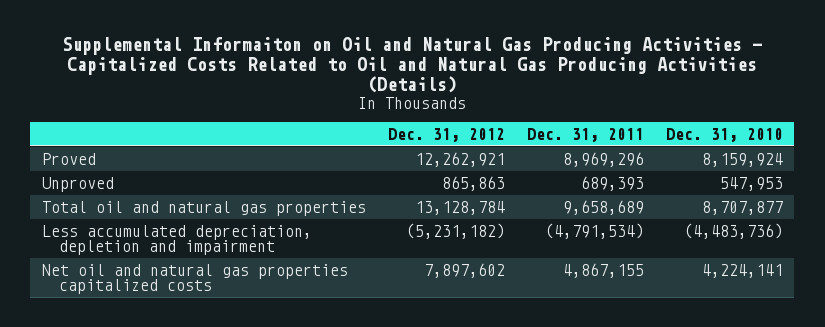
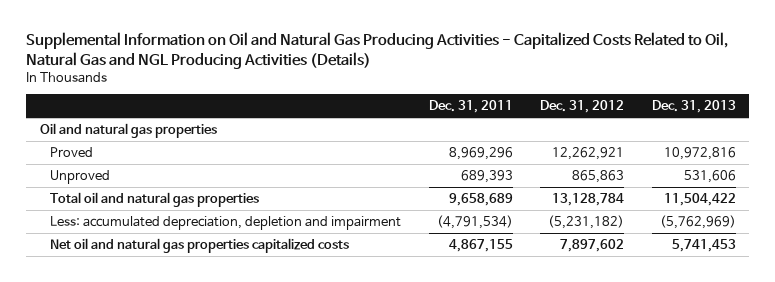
[62,36,763,94] Supplemental Informaiton on Oil and Natural Gas Producing Activities - Capitalized Costs Related to Oil and Natural Gas Producing Activities (Details) -> [26,32,729,69] Supplemental Information on Oil and Natural Gas Producing Activities - Capitalized Costs Related to Oil, Natural Gas and NGL Producing Activities (Details)
[666,127,784,142] Dec. 31, 2010 -> none
none -> [651,100,736,114] Dec. 31, 2013
none -> [39,123,217,139] Oil and natural gas properties
[41,224,312,256] Less accumulated depreciation, depletion and impairment -> [50,216,402,231] Less: accumulated depreciation, depletion and impairment

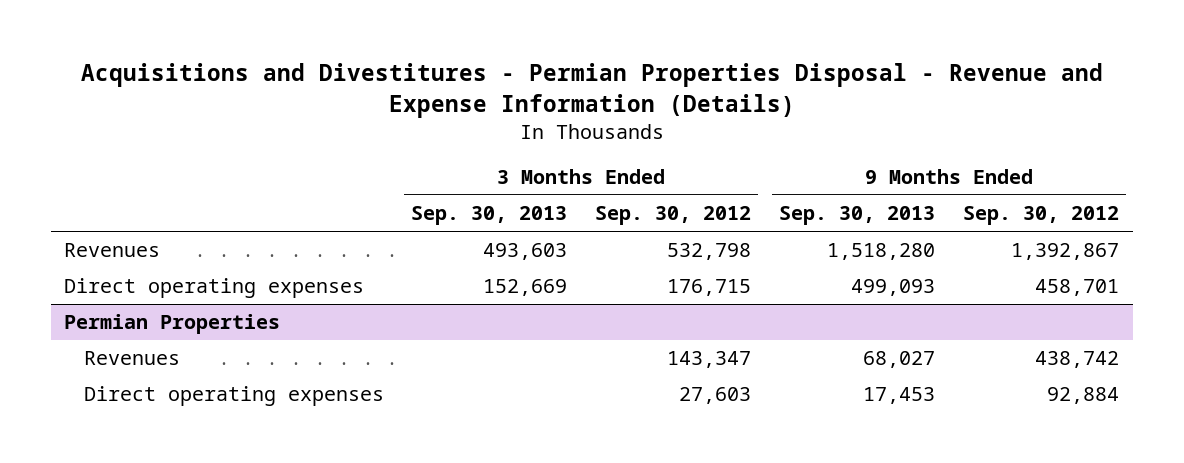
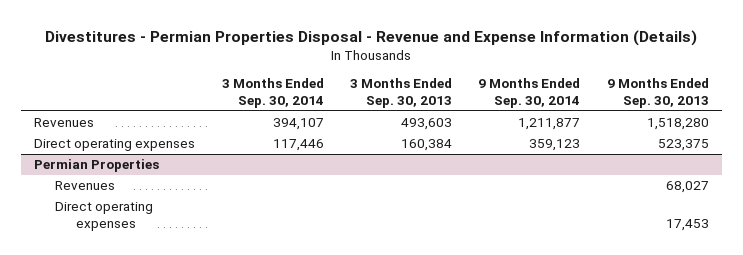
[80,63,1103,118] Acquisitions and Divestitures - Permian Properties Disposal - Revenue and Expense Information (Details) -> [45,29,698,46] Divestitures - Permian Properties Disposal - Revenue and Expense Information (Details)
[595,206,752,226] Sep. 30, 2012 -> none
[963,206,1120,226] Sep. 30, 2012 -> none
none -> [221,78,324,108] 3 Months Ended Sep. 30, 2014
none -> [478,78,581,108] 9 Months Ended Sep. 30, 2014
[483,279,568,297] 152,669 -> [400,139,452,152] 160,384
[851,279,936,297] 499,093 -> [657,139,709,152] 523,375

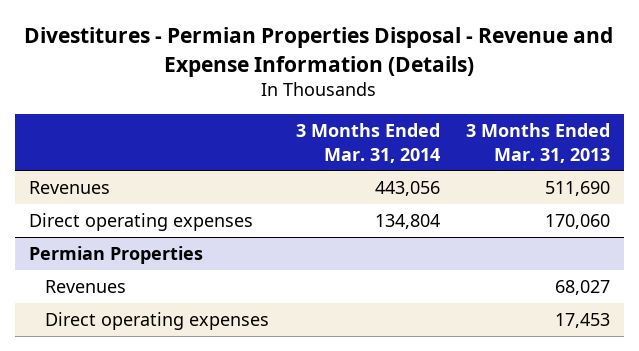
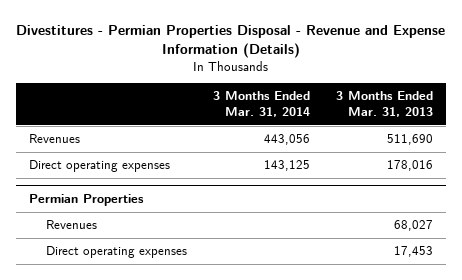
[374,213,440,229] 134,804 -> [264,160,311,172] 143,125
[545,213,611,229] 170,060 -> [387,160,434,172] 178,016

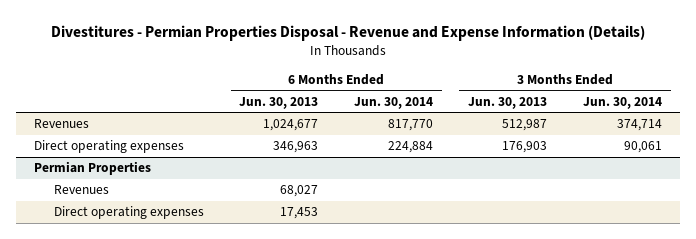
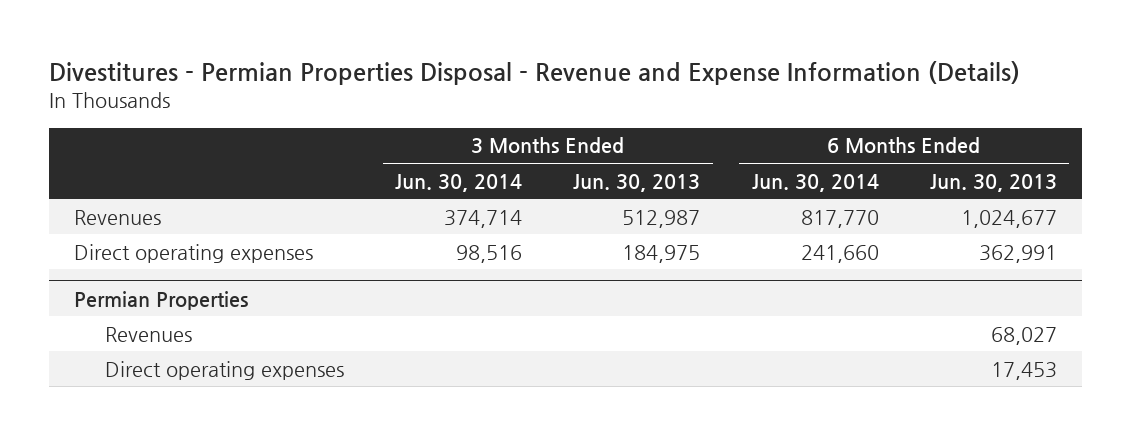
[273,141,319,154] 346,963 -> [978,244,1057,263] 362,991
[387,141,433,154] 224,884 -> [800,244,879,263] 241,660
[502,141,548,154] 176,903 -> [622,244,701,263] 184,975
[623,141,662,154] 90,061 -> [456,244,523,263] 98,516

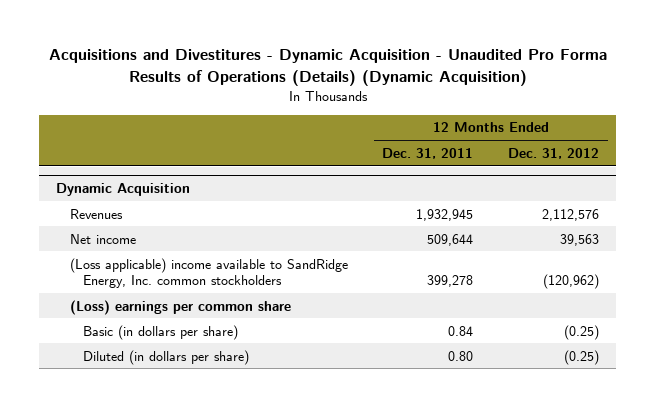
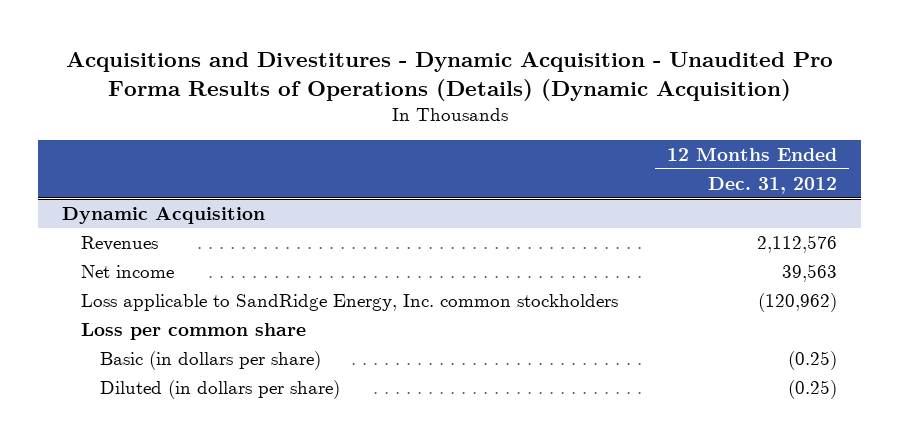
[382,147,474,159] Dec. 31, 2011 -> none
[69,257,348,288] (Loss applicable) income available to SandRidge Energy, Inc. common stockholders -> [80,293,618,311] Loss applicable to SandRidge Energy, Inc. common stockholders
[69,299,291,315] (Loss) earnings per common share -> [80,322,306,340] Loss per common share

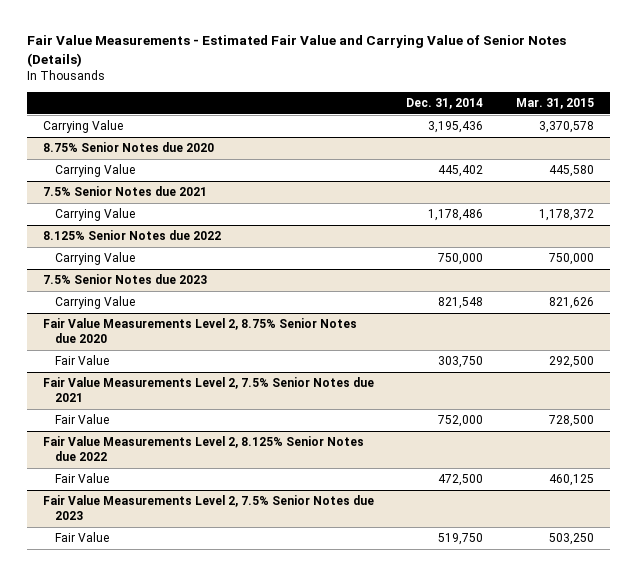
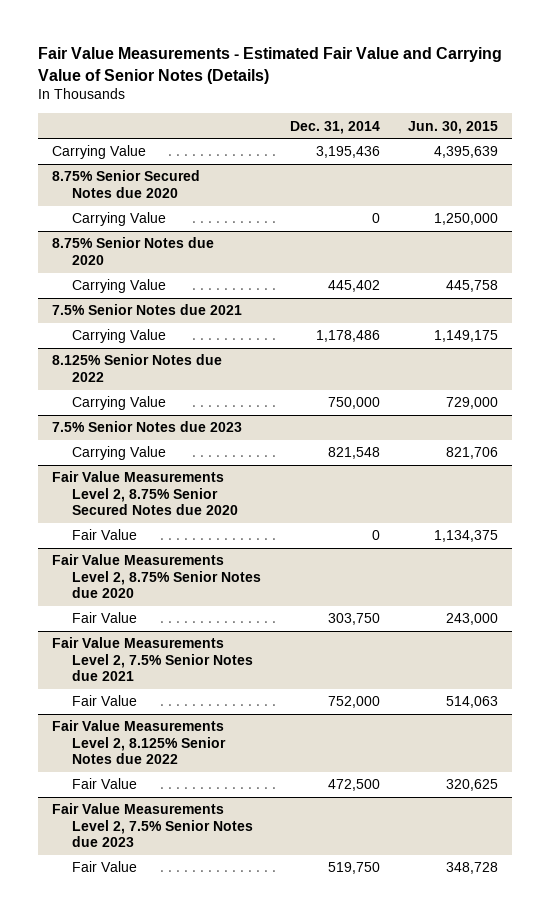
[515,97,594,109] Mar. 31, 2015 -> none
none -> [408,120,499,134] Jun. 30, 2015
none -> [52,170,201,198] 8.75% Senior Secured Notes due 2020
none -> [72,212,167,227] Carrying Value
none -> [52,471,239,516] Fair Value Measurements Level 2, 8.75% Senior Secured Notes due 2020
none -> [72,529,138,541] Fair Value

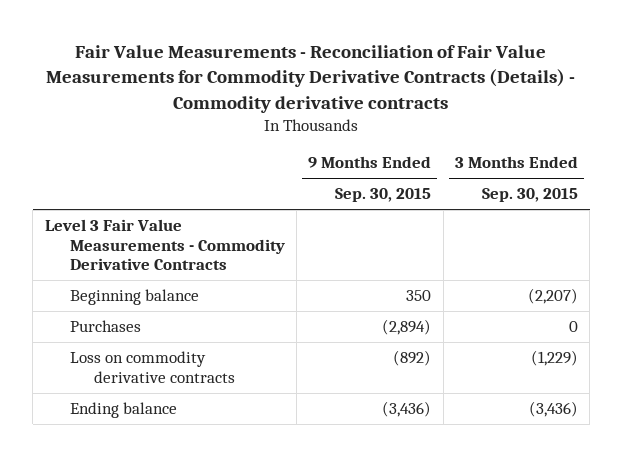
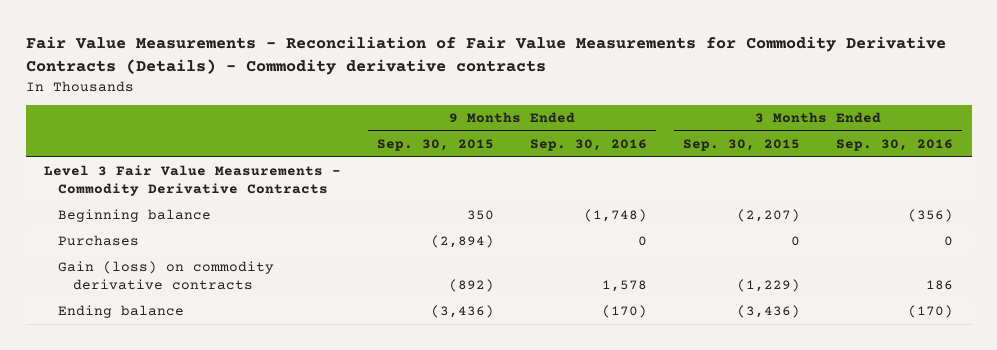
none -> [530,139,648,152] Sep. 30, 2016
none -> [836,139,954,152] Sep. 30, 2016
[69,351,236,383] Loss on commodity derivative contracts -> [58,261,275,291] Gain (loss) on commodity derivative contracts

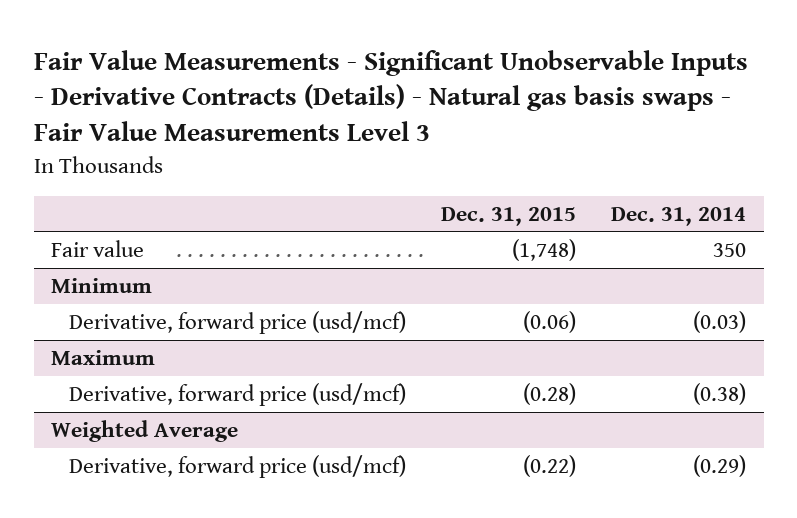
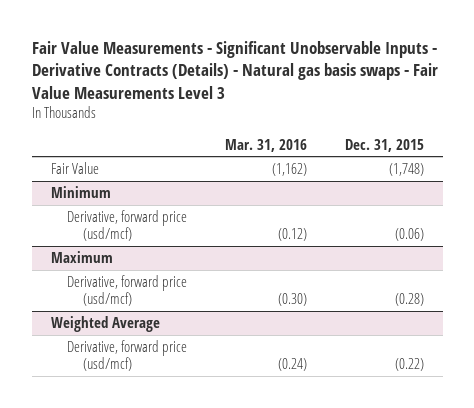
[611,206,747,226] Dec. 31, 2014 -> none
none -> [224,138,307,152] Mar. 31, 2016
[51,240,145,258] Fair value -> [50,162,99,175] Fair Value

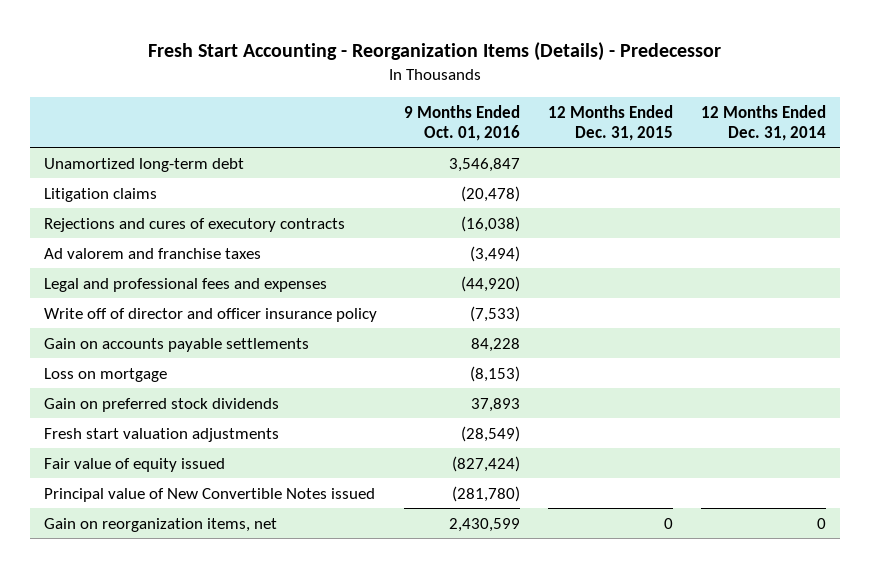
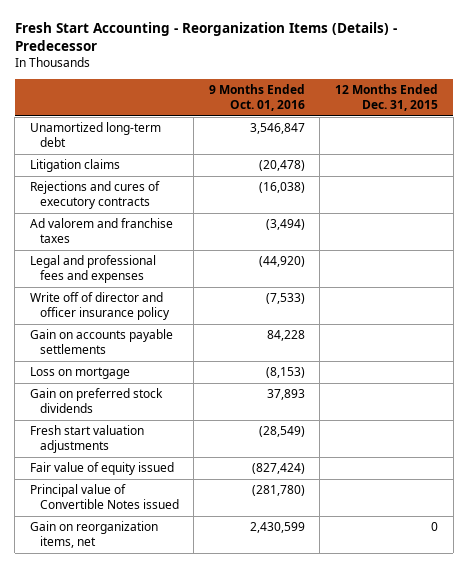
[700,104,826,141] 12 Months Ended Dec. 31, 2014 -> none
[43,487,375,502] Principal value of New Convertible Notes issued -> [29,484,179,510] Principal value of Convertible Notes issued

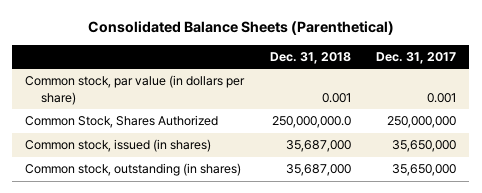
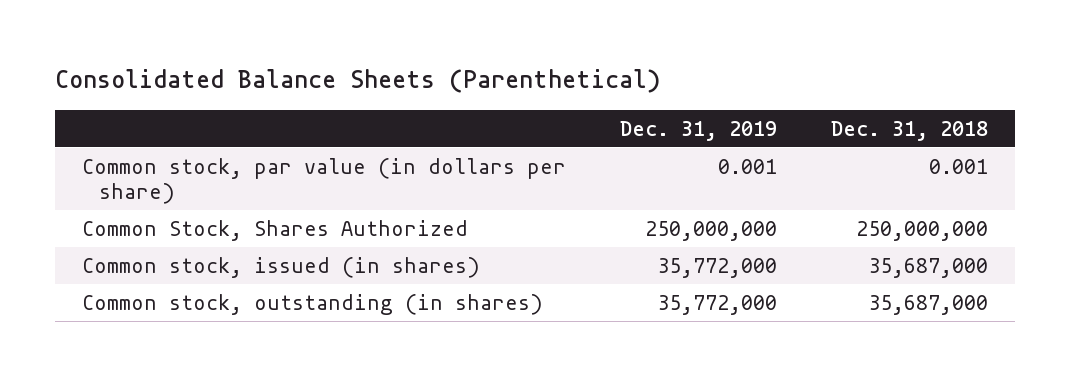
[376,51,457,64] Dec. 31, 2017 -> none
none -> [619,120,777,141] Dec. 31, 2019
[271,116,351,129] 250,000,000.0 -> [855,220,988,241] 250,000,000

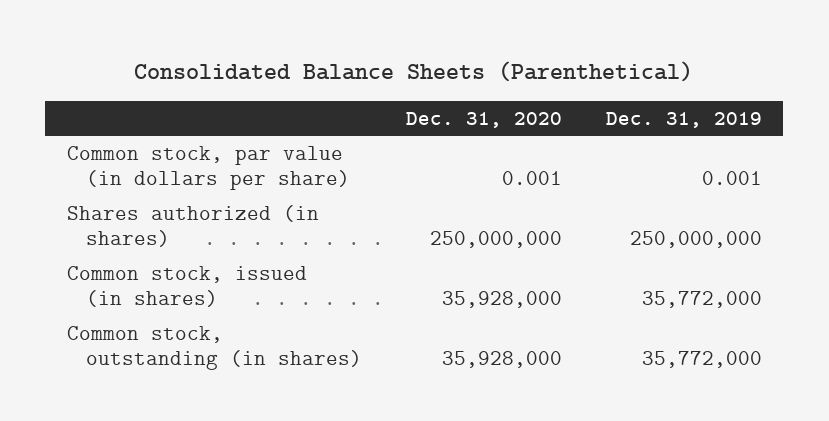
[830,120,988,141] Dec. 31, 2018 -> none
none -> [405,111,562,128] Dec. 31, 2020
[81,219,468,241] Common Stock, Shares Authorized -> [67,204,320,248] Shares authorized (in shares)

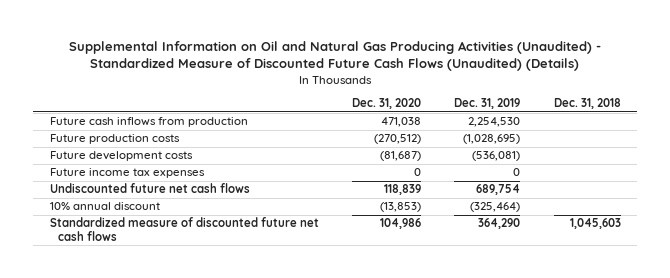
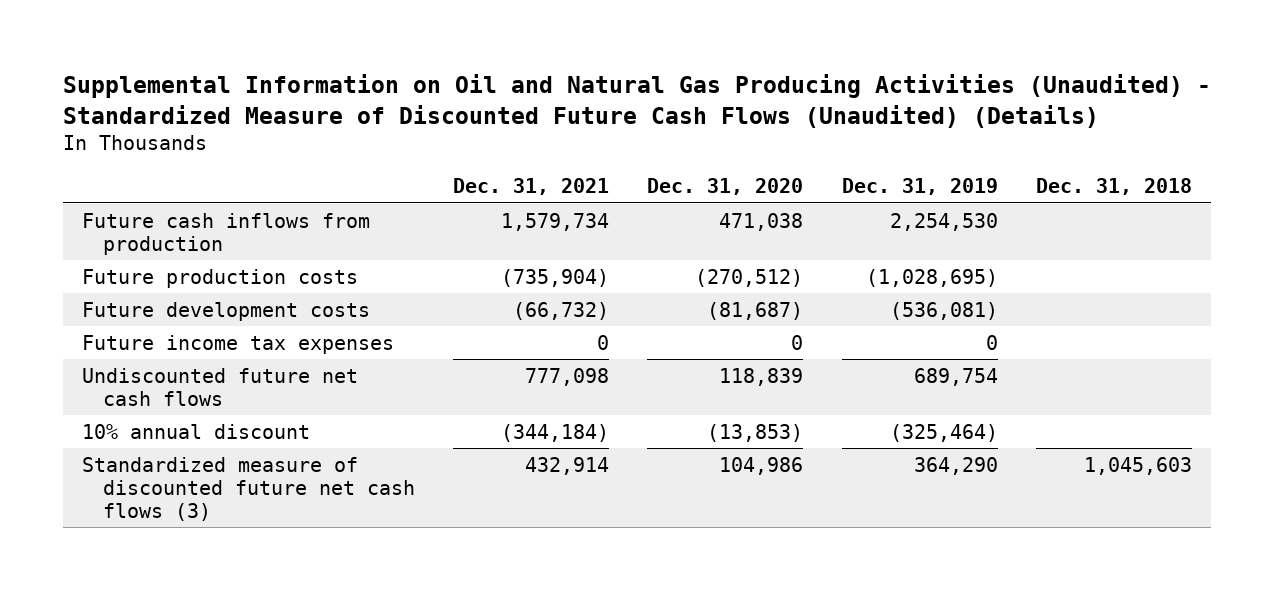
none -> [453,178,610,196] Dec. 31, 2021
[49,217,319,241] Standardized measure of discounted future net cash flows -> [82,456,415,521] Standardized measure of discounted future net cash flows (3)

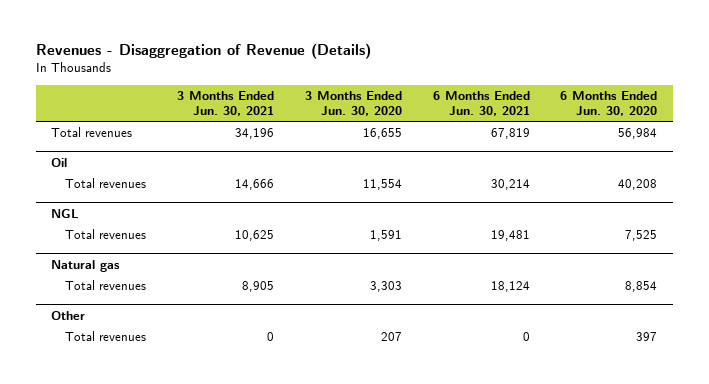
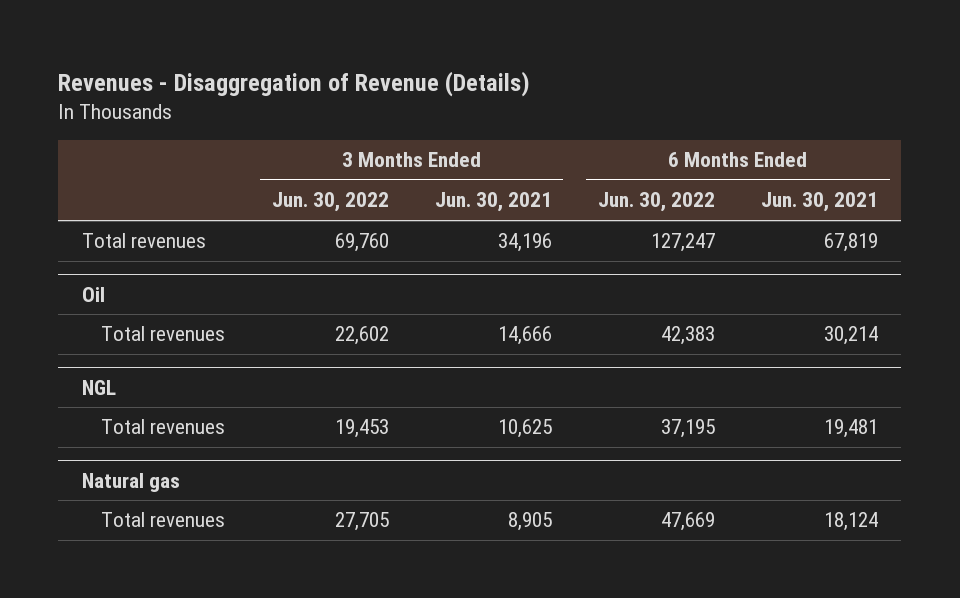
[304,90,402,116] 3 Months Ended Jun. 30, 2020 -> none
[560,90,658,116] 6 Months Ended Jun. 30, 2020 -> none
none -> [271,192,389,213] Jun. 30, 2022
none -> [598,192,716,213] Jun. 30, 2022
[51,310,86,320] Other -> none
[65,331,147,342] Total revenues -> none

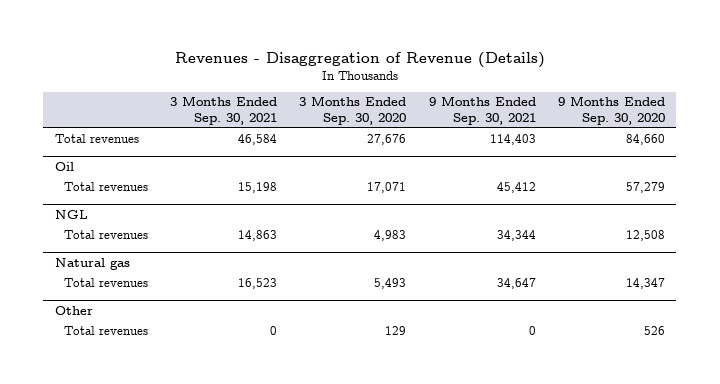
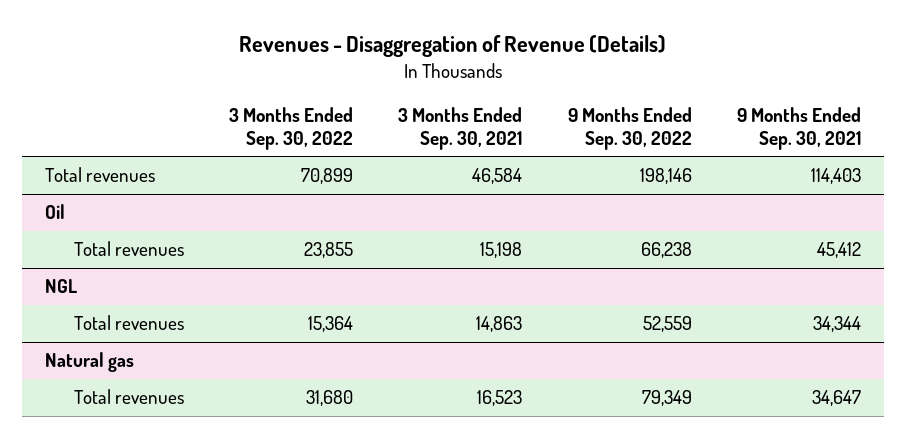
[299,96,407,126] 3 Months Ended Sep. 30, 2020 -> none
[558,96,666,126] 9 Months Ended Sep. 30, 2020 -> none
none -> [229,107,354,150] 3 Months Ended Sep. 30, 2022
none -> [567,107,692,150] 9 Months Ended Sep. 30, 2022
[54,306,93,316] Other -> none
[63,326,148,336] Total revenues -> none

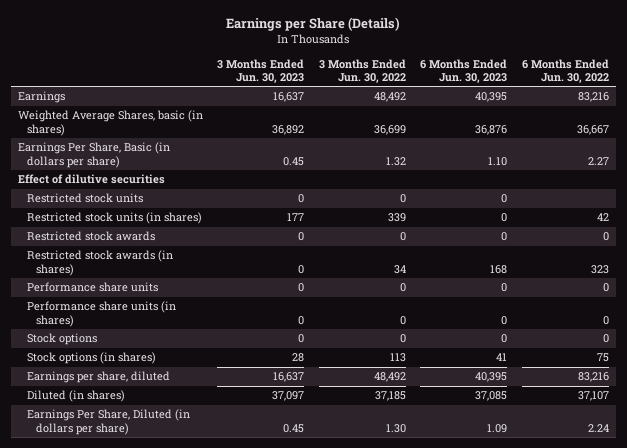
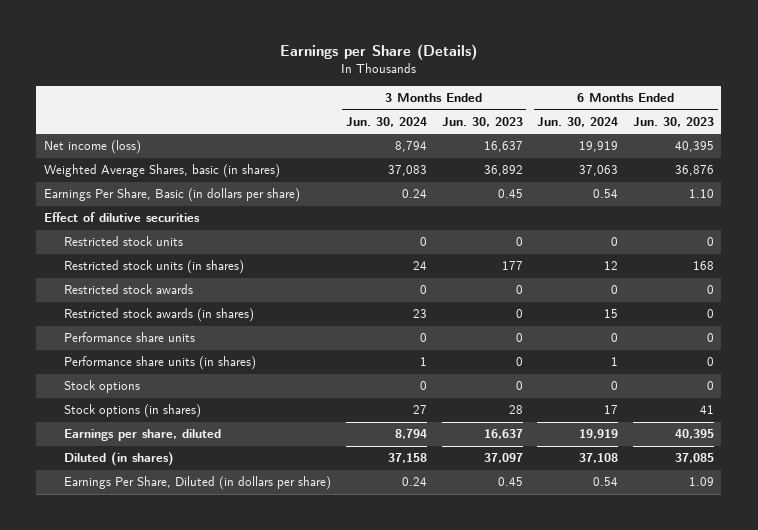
[318,58,406,83] 3 Months Ended Jun. 30, 2022 -> none
[521,58,609,83] 6 Months Ended Jun. 30, 2022 -> none
none -> [345,117,427,128] Jun. 30, 2024
none -> [537,117,619,128] Jun. 30, 2024
[18,91,66,104] Earnings -> [43,140,141,155] Net income (loss)
[501,213,508,223] 0 -> [693,261,715,271] 168
[490,264,508,274] 168 -> [707,309,715,319] 0

